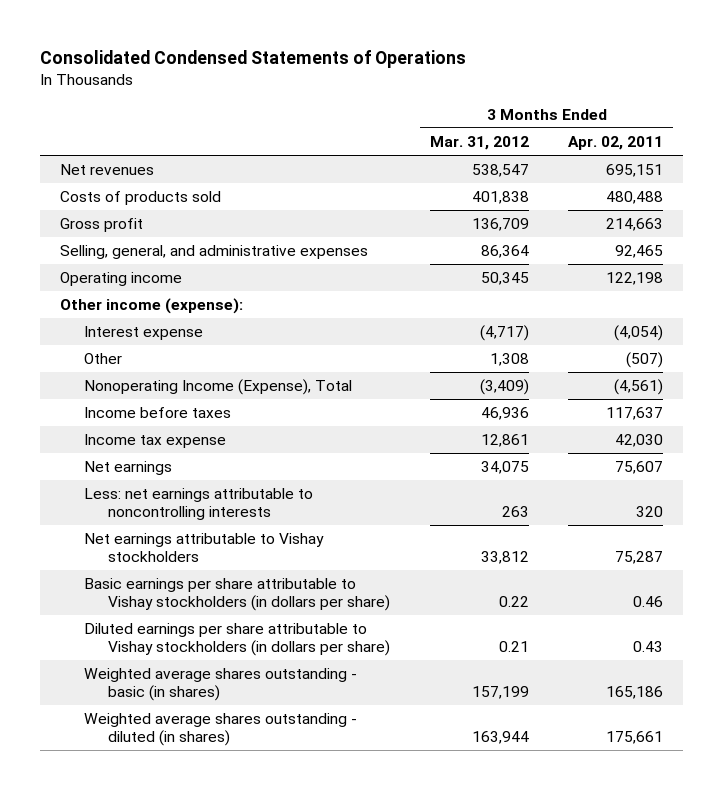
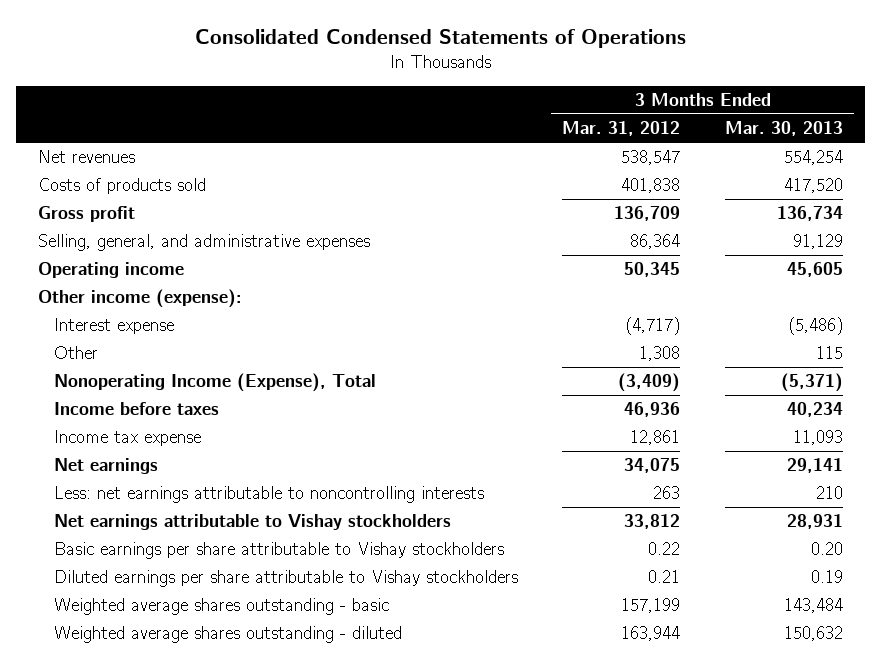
[568,135,664,150] Apr. 02, 2011 -> none
none -> [725,121,844,137] Mar. 30, 2013
[84,578,391,612] Basic earnings per share attributable to Vishay stockholders (in dollars per share) -> [53,542,504,560] Basic earnings per share attributable to Vishay stockholders
[84,623,391,657] Diluted earnings per share attributable to Vishay stockholders (in dollars per share) -> [53,570,518,588] Diluted earnings per share attributable to Vishay stockholders
[84,668,358,702] Weighted average shares outstanding - basic (in shares) -> [53,598,389,616] Weighted average shares outstanding - basic
[84,713,358,747] Weighted average shares outstanding - diluted (in shares) -> [53,626,402,644] Weighted average shares outstanding - diluted

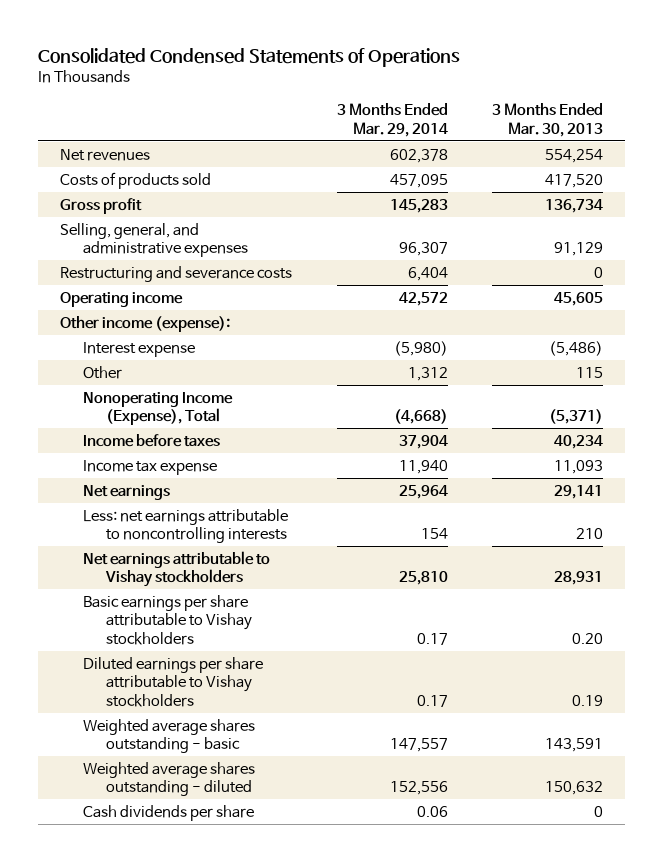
[562,121,681,137] Mar. 31, 2012 -> none
none -> [336,103,448,137] 3 Months Ended Mar. 29, 2014
none -> [60,265,293,282] Restructuring and severance costs
[784,598,844,614] 143,484 -> [544,738,603,753] 143,591
none -> [83,804,255,821] Cash dividends per share

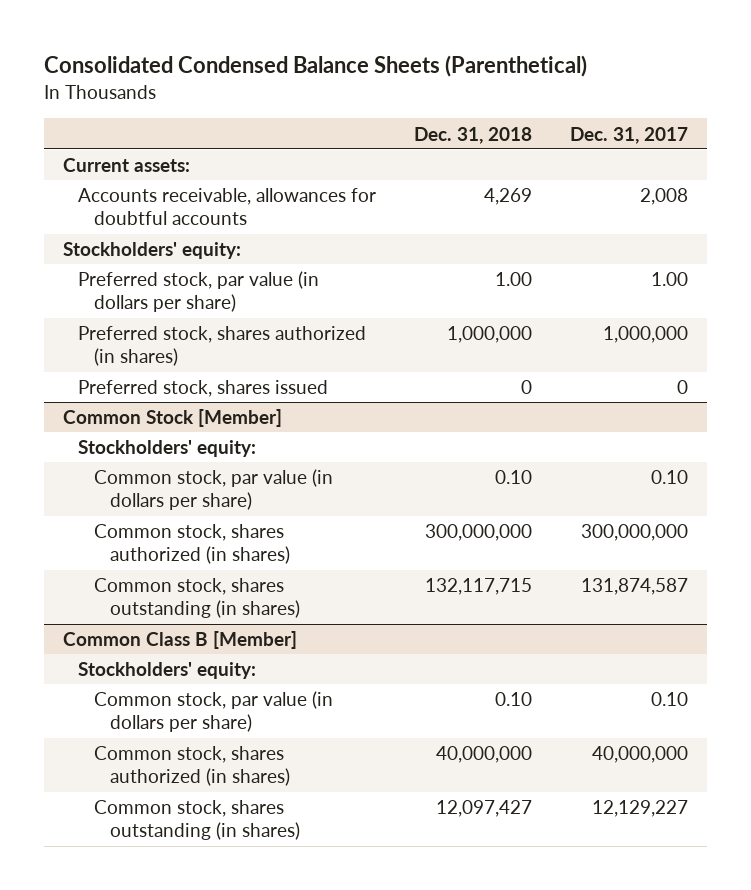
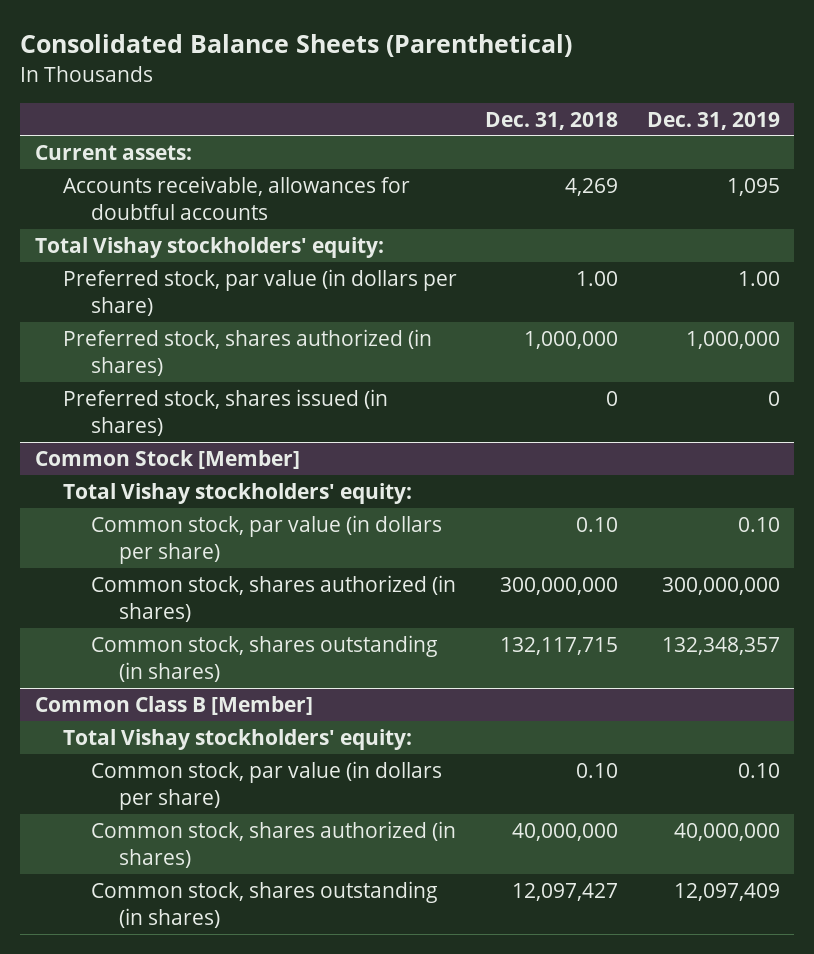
[43,55,587,78] Consolidated Condensed Balance Sheets (Parenthetical) -> [20,34,573,58] Consolidated Balance Sheets (Parenthetical)
[570,126,689,144] Dec. 31, 2017 -> none
none -> [646,111,780,130] Dec. 31, 2019
[62,242,241,260] Stockholders' equity: -> [34,236,384,258] Total Vishay stockholders' equity:
[78,380,329,398] Preferred stock, shares issued -> [62,388,388,436] Preferred stock, shares issued (in shares)
[78,440,257,458] Stockholders' equity: -> [62,482,412,504] Total Vishay stockholders' equity:
[78,662,257,680] Stockholders' equity: -> [62,728,412,750] Total Vishay stockholders' equity:

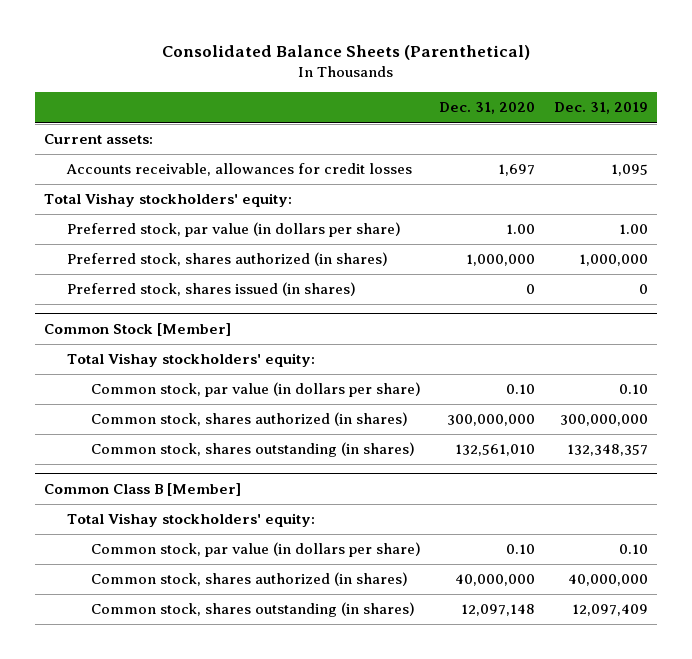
[485,111,619,130] Dec. 31, 2018 -> none
none -> [439,102,536,115] Dec. 31, 2020
[62,175,410,220] Accounts receivable, allowances for doubtful accounts -> [66,163,413,177] Accounts receivable, allowances for credit losses

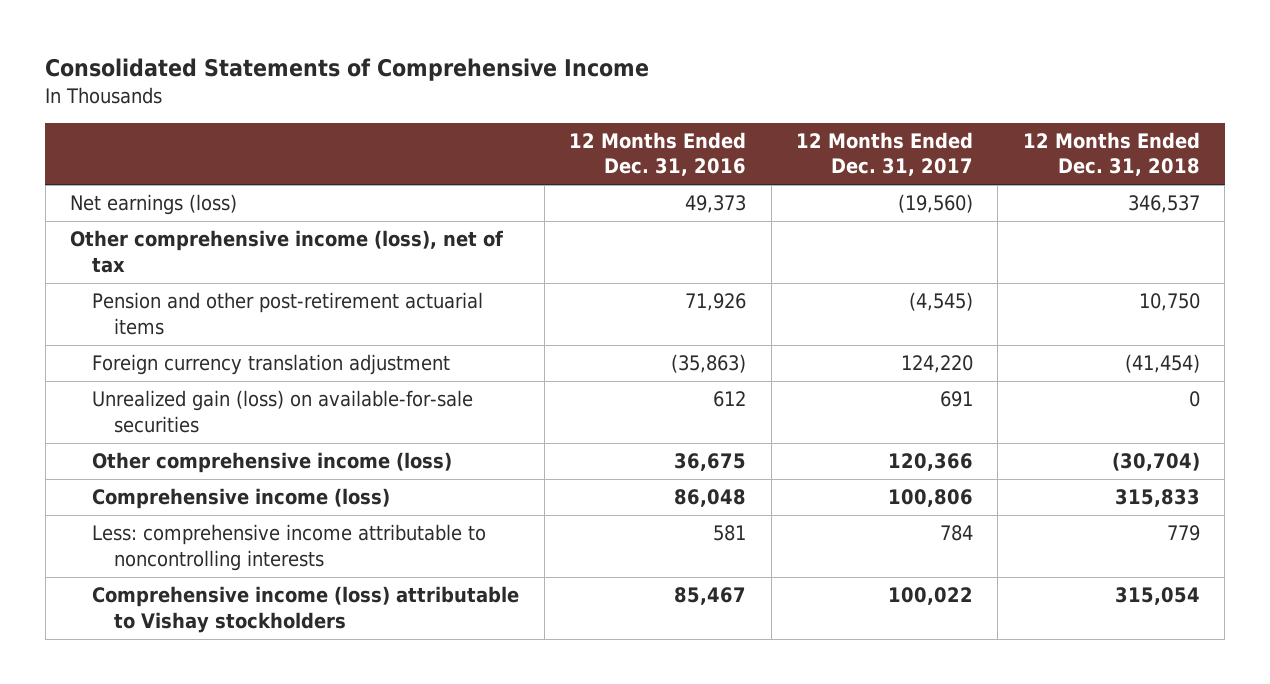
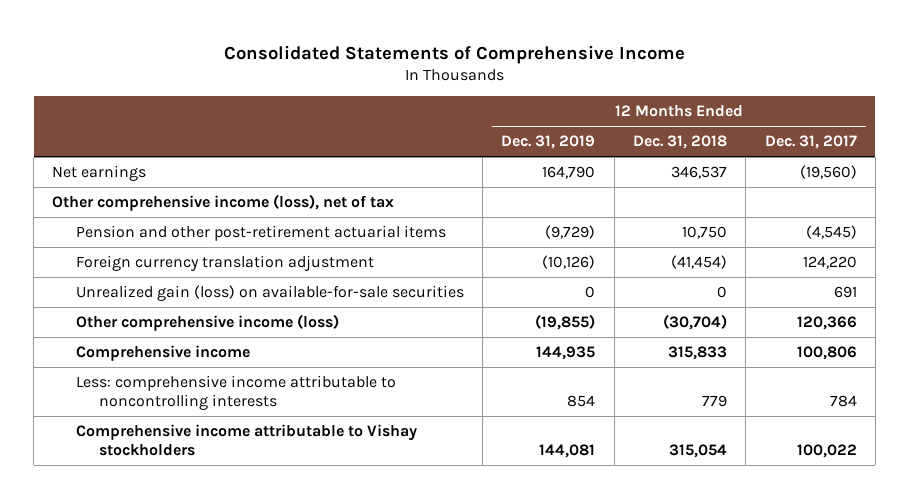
[569,131,747,177] 12 Months Ended Dec. 31, 2016 -> none
none -> [501,135,596,150] Dec. 31, 2019
[70,194,238,216] Net earnings (loss) -> [52,165,147,182] Net earnings
[92,488,391,510] Comprehensive income (loss) -> [75,345,250,362] Comprehensive income
[92,586,520,633] Comprehensive income (loss) attributable to Vishay stockholders -> [75,424,417,456] Comprehensive income attributable to Vishay stockholders

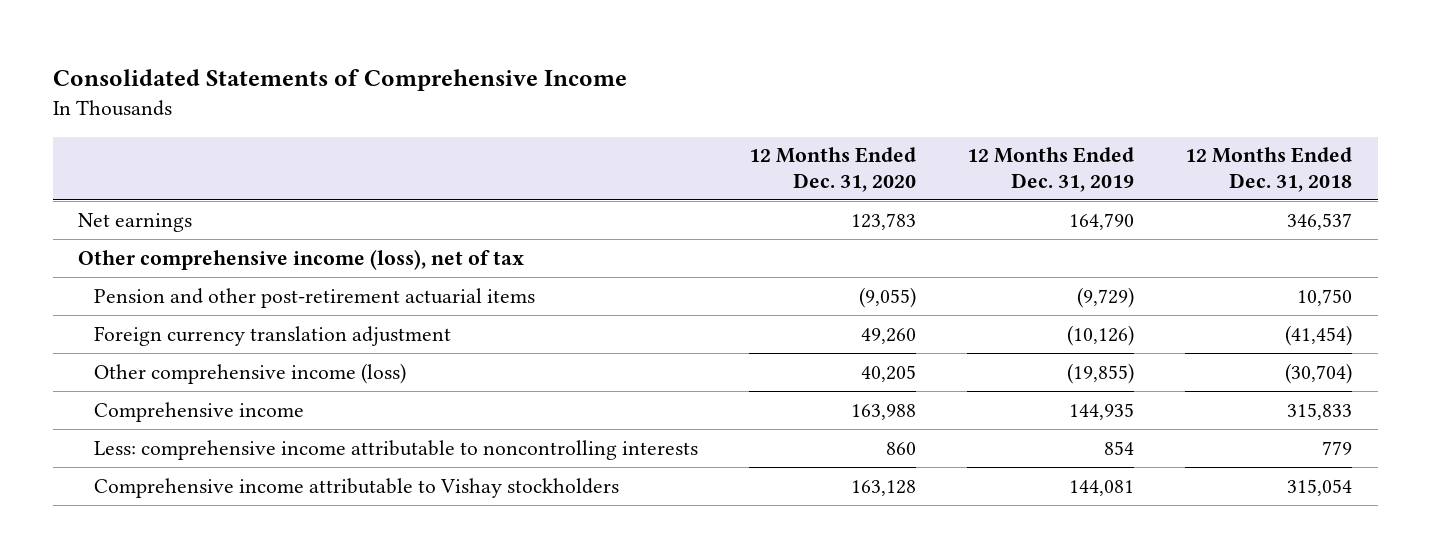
[764,135,857,150] Dec. 31, 2017 -> none
none -> [748,147,916,193] 12 Months Ended Dec. 31, 2020
[75,285,464,302] Unrealized gain (loss) on available-for-sale securities -> none

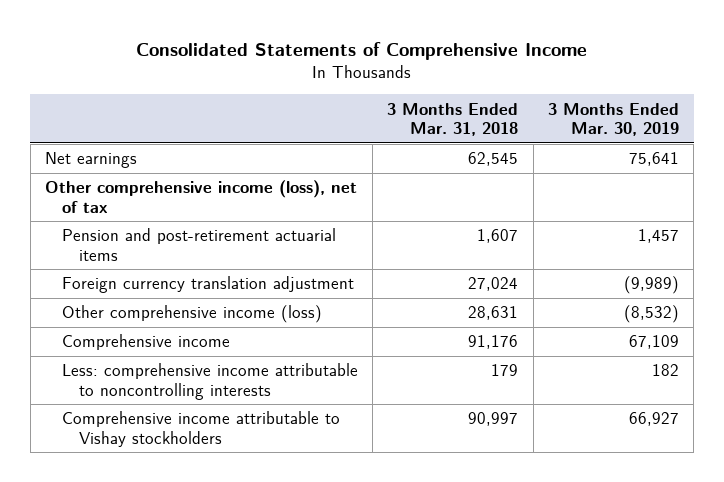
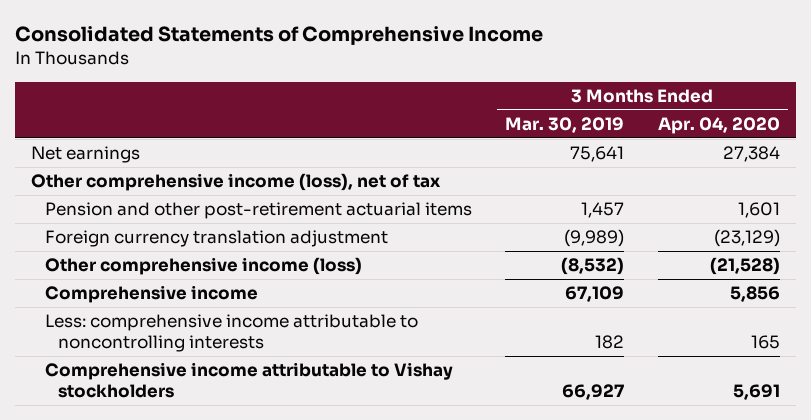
[387,102,519,137] 3 Months Ended Mar. 31, 2018 -> none
none -> [657,116,780,134] Apr. 04, 2020
[61,228,336,261] Pension and post-retirement actuarial items -> [44,202,472,220] Pension and other post-retirement actuarial items

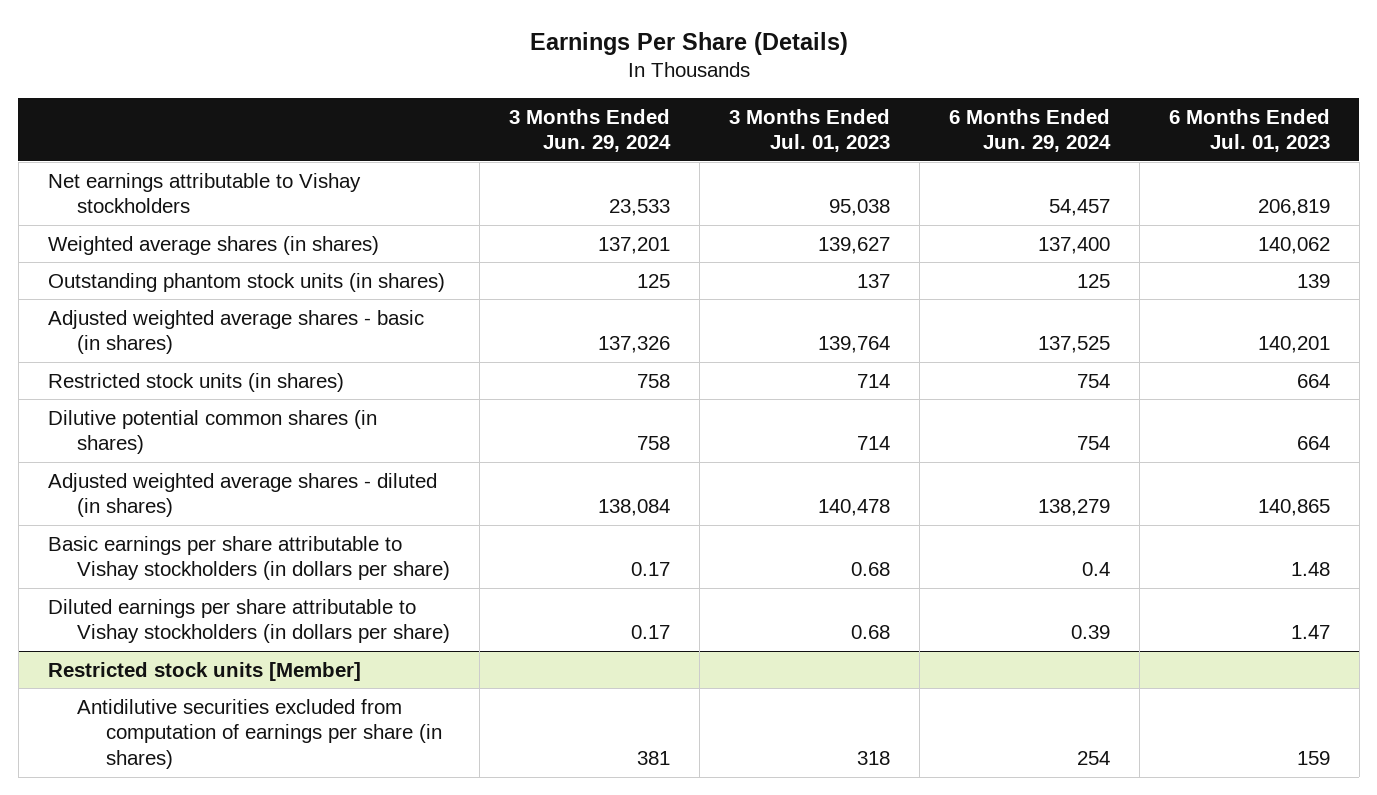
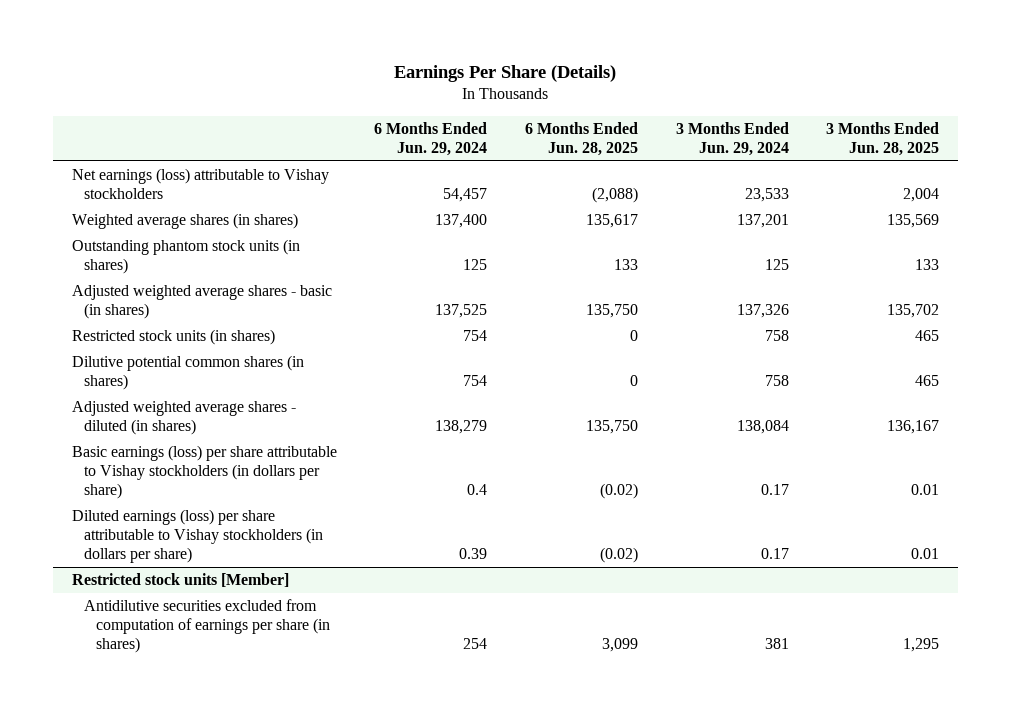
[728,108,890,153] 3 Months Ended Jul. 01, 2023 -> none
[1168,108,1330,153] 6 Months Ended Jul. 01, 2023 -> none
none -> [524,121,638,156] 6 Months Ended Jun. 28, 2025
none -> [826,121,940,156] 3 Months Ended Jun. 28, 2025
[47,172,361,214] Net earnings attributable to Vishay stockholders -> [71,168,329,200] Net earnings (loss) attributable to Vishay stockholders
[47,535,450,581] Basic earnings per share attributable to Vishay stockholders (in dollars per share) -> [71,445,337,499] Basic earnings (loss) per share attributable to Vishay stockholders (in dollars per share)
[47,598,450,644] Diluted earnings per share attributable to Vishay stockholders (in dollars per share) -> [71,509,323,563] Diluted earnings (loss) per share attributable to Vishay stockholders (in dollars per share)

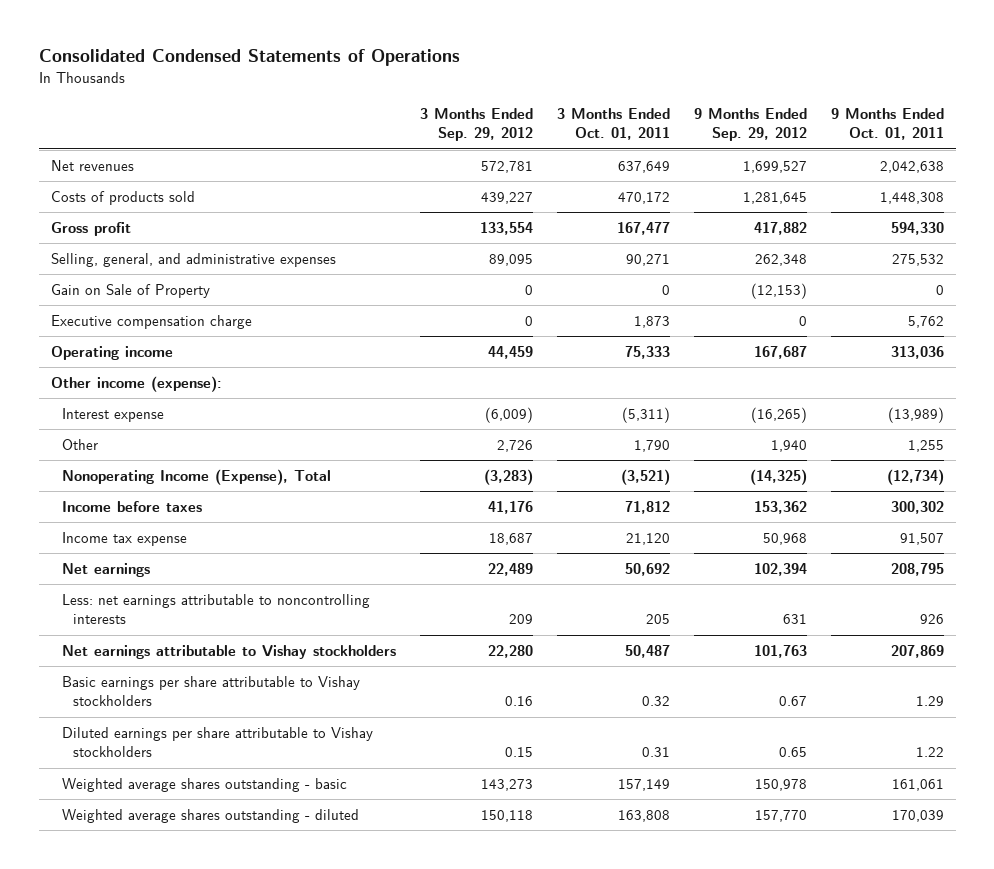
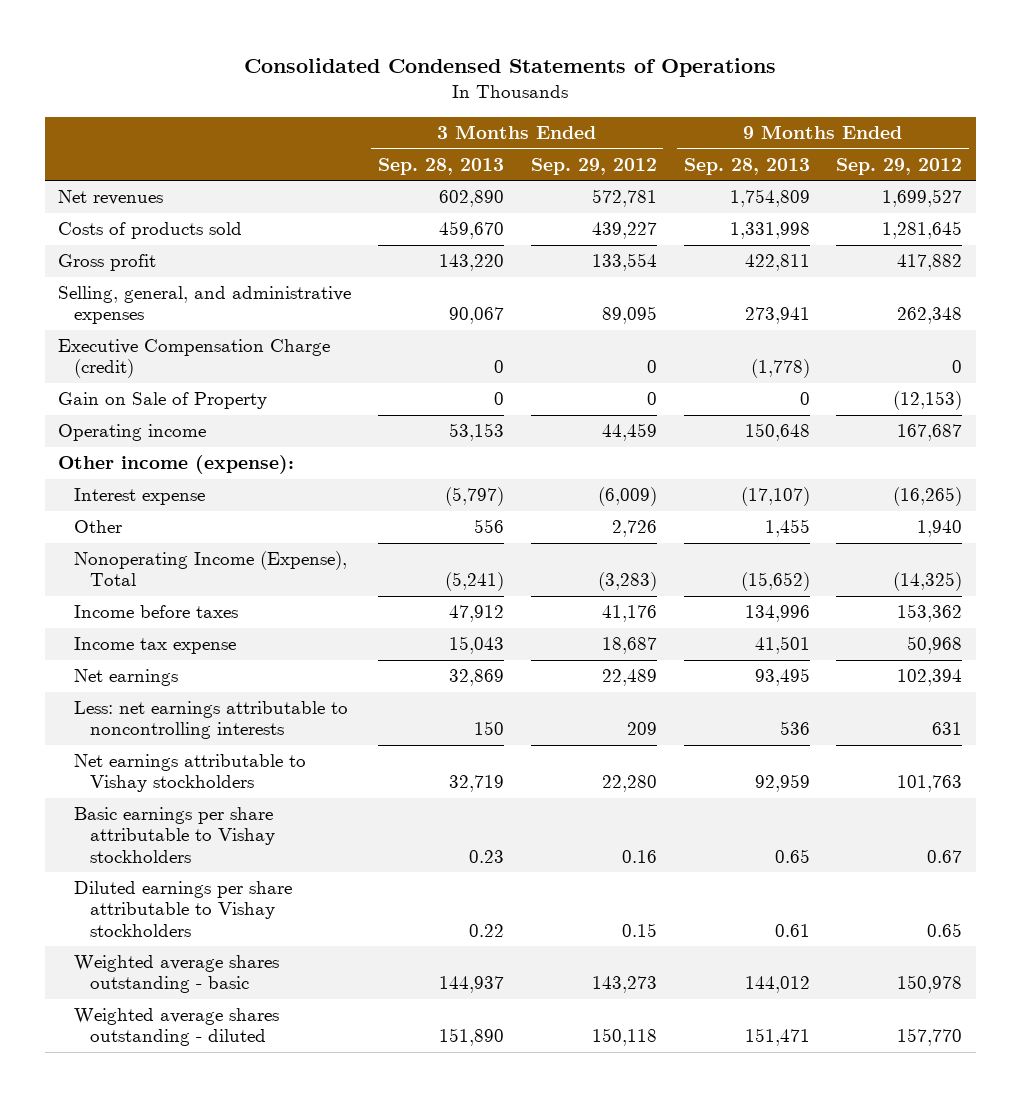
[556,107,670,141] 3 Months Ended Oct. 01, 2011 -> none
[830,107,944,141] 9 Months Ended Oct. 01, 2011 -> none
none -> [377,157,504,175] Sep. 28, 2013
none -> [683,157,810,175] Sep. 28, 2013
none -> [58,339,331,379] Executive Compensation Charge (credit)
[50,315,252,330] Executive compensation charge -> none

